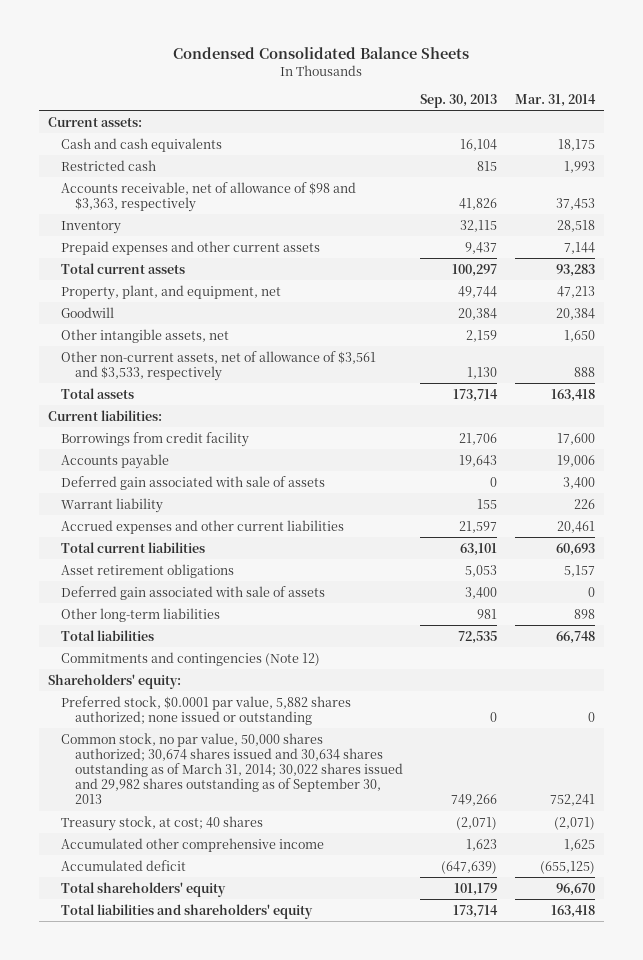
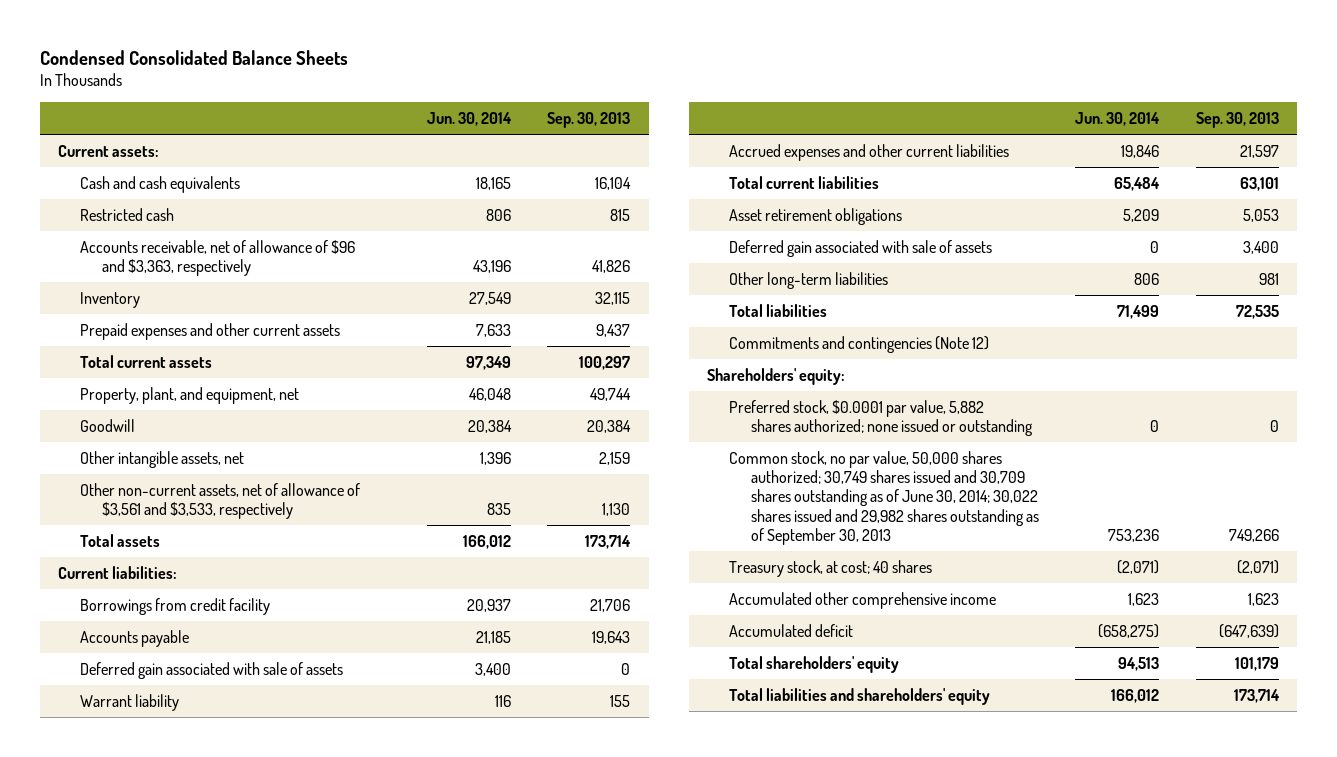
[515,93,597,107] Mar. 31, 2014 -> none
none -> [426,112,512,127] Jun. 30, 2014
[61,181,357,212] Accounts receivable, net of allowance of $98 and $3,363, respectively -> [80,239,356,277] Accounts receivable, net of allowance of $96 and $3,363, respectively
[61,732,403,805] Common stock, no par value, 50,000 shares authorized; 30,674 shares issued and 30,634 shares outstanding as of March 31, 2014; 30,022 shares issued and 29,982 shares outstanding as of September 30, 2013 -> [728,450,1039,545] Common stock, no par value, 50,000 shares authorized; 30,749 shares issued and 30,709 shares outstanding as of June 30, 2014; 30,022 shares issued and 29,982 shares outstanding as of September 30, 2013

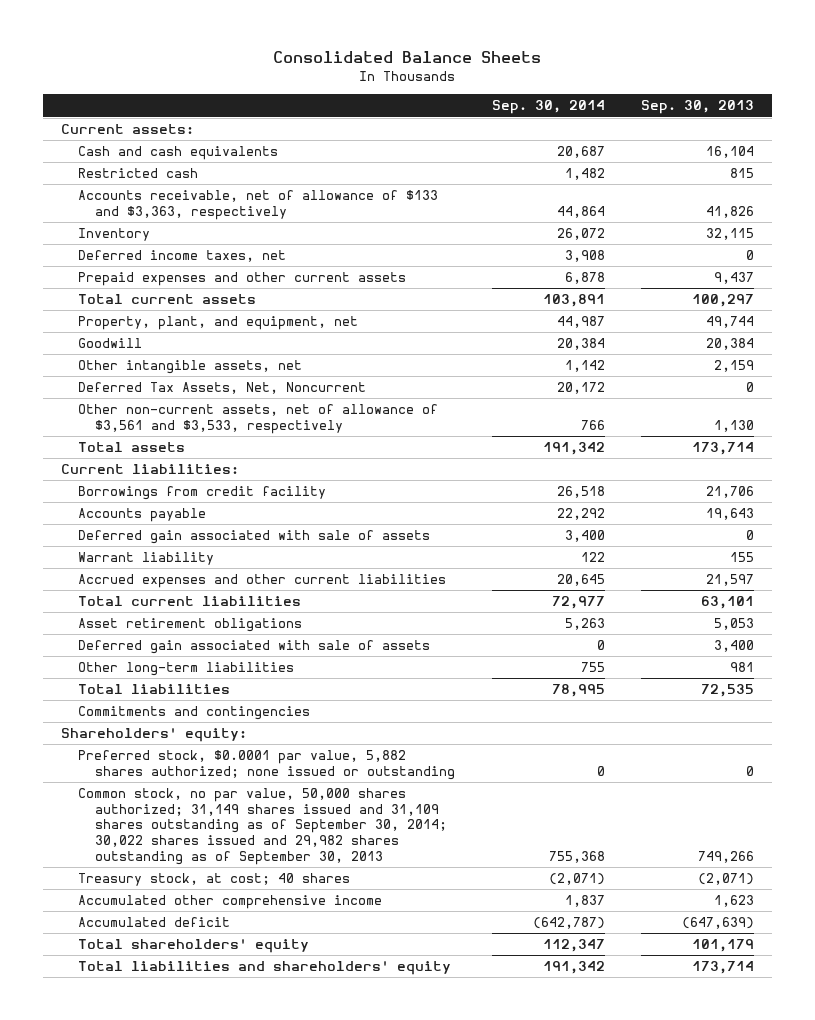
[39,49,348,65] Condensed Consolidated Balance Sheets -> [273,51,542,64] Consolidated Balance Sheets
[426,112,512,127] Jun. 30, 2014 -> none
none -> [491,100,605,115] Sep. 30, 2014
[80,239,356,277] Accounts receivable, net of allowance of $96 and $3,363, respectively -> [78,190,439,220] Accounts receivable, net of allowance of $133 and $3,363, respectively
none -> [78,250,287,263] Deferred income taxes, net
none -> [78,382,367,395] Deferred Tax Assets, Net, Noncurrent
[728,335,989,353] Commitments and contingencies (Note 12) -> [78,706,311,721] Commitments and contingencies
[728,450,1039,545] Common stock, no par value, 50,000 shares authorized; 30,749 shares issued and 30,709 shares outstanding as of June 30, 2014; 30,022 shares issued and 29,982 shares outstanding as of September 30, 2013 -> [78,788,448,865] Common stock, no par value, 50,000 shares authorized; 31,149 shares issued and 31,109 shares outstanding as of September 30, 2014; 30,022 shares issued and 29,982 shares outstanding as of September 30, 2013

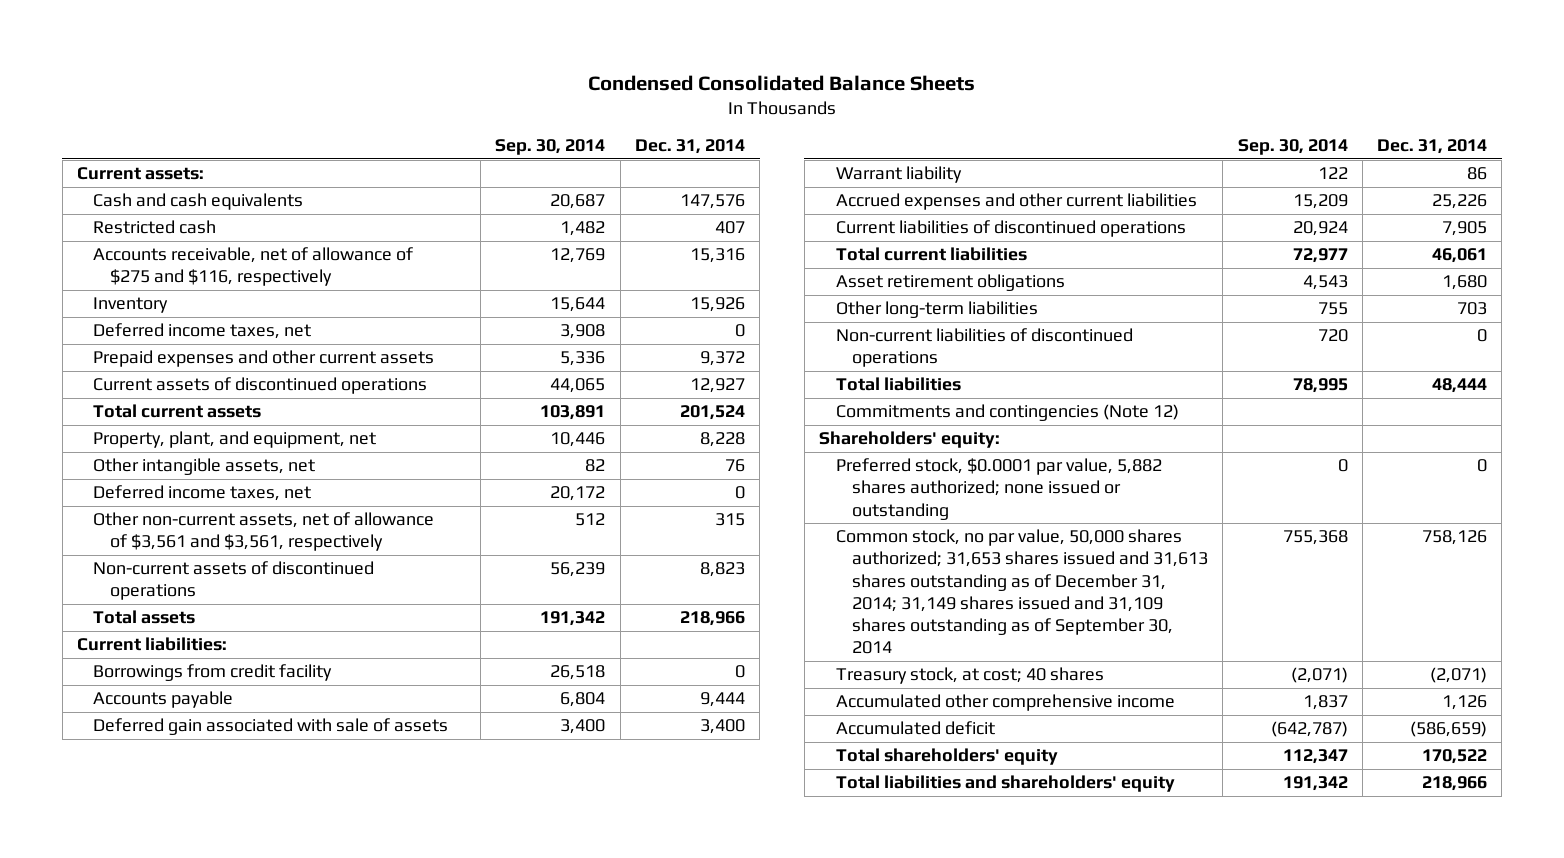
[273,51,542,64] Consolidated Balance Sheets -> [588,75,976,92] Condensed Consolidated Balance Sheets
[640,100,754,115] Sep. 30, 2013 -> none
none -> [634,139,745,155] Dec. 31, 2014
[78,190,439,220] Accounts receivable, net of allowance of $133 and $3,363, respectively -> [93,247,414,287] Accounts receivable, net of allowance of $275 and $116, respectively
[556,205,605,218] 44,864 -> [550,248,606,264] 12,769
[556,228,605,241] 26,072 -> [550,297,606,313] 15,644
[564,272,605,285] 6,878 -> [560,351,606,367] 5,336
none -> [93,377,428,395] Current assets of discontinued operations
[78,338,143,349] Goodwill -> none
[556,316,605,329] 44,987 -> [550,432,606,448] 10,446
[564,360,605,373] 1,142 -> [585,459,606,473] 82
[78,382,367,395] Deferred Tax Assets, Net, Noncurrent -> [93,485,312,502] Deferred income taxes, net
[78,404,439,434] Other non-current assets, net of allowance of $3,561 and $3,533, respectively -> [93,512,435,552] Other non-current assets, net of allowance of $3,561 and $3,561, respectively
[580,419,605,430] 766 -> [575,513,606,527] 512
none -> [93,561,375,601] Non-current assets of discontinued operations
[556,508,605,521] 22,292 -> [560,692,606,708] 6,804
[556,574,605,587] 20,645 -> [1292,194,1348,210] 15,209
none -> [835,220,1186,238] Current liabilities of discontinued operations
[78,640,431,655] Deferred gain associated with sale of assets -> none
[564,618,605,631] 5,263 -> [1302,275,1348,291] 4,543
none -> [835,328,1133,368] Non-current liabilities of discontinued operations
[78,706,311,721] Commitments and contingencies -> [835,404,1179,422] Commitments and contingencies (Note 12)
[78,788,448,865] Common stock, no par value, 50,000 shares authorized; 31,149 shares issued and 31,109 shares outstanding as of September 30, 2014; 30,022 shares issued and 29,982 shares outstanding as of September 30, 2013 -> [835,529,1209,655] Common stock, no par value, 50,000 shares authorized; 31,653 shares issued and 31,613 shares outstanding as of December 31, 2014; 31,149 shares issued and 31,109 shares outstanding as of September 30, 2014

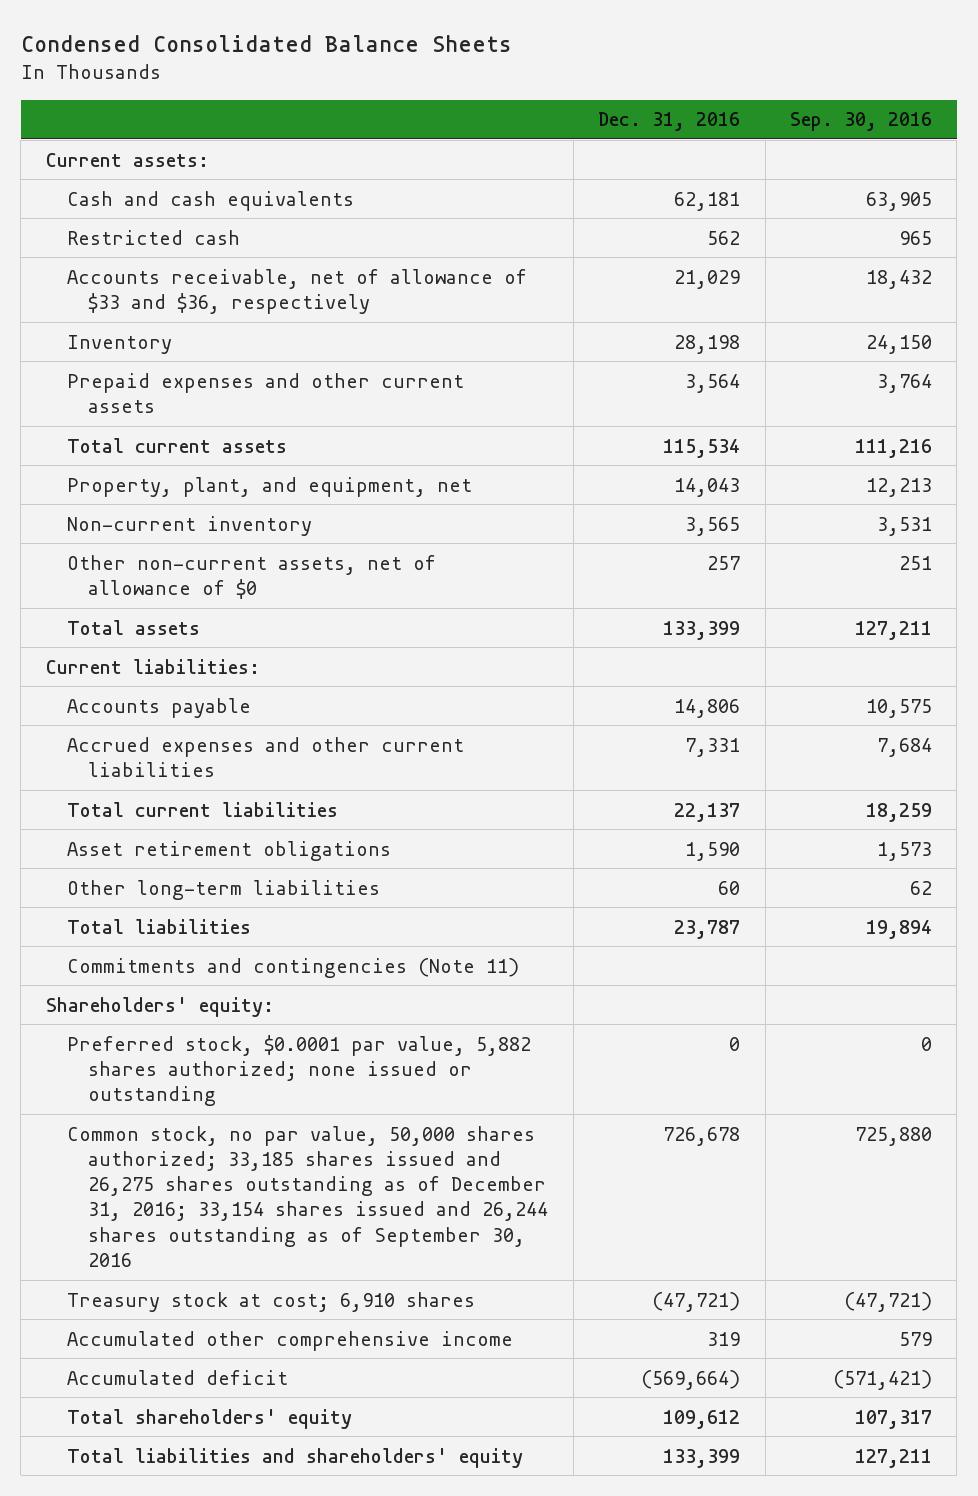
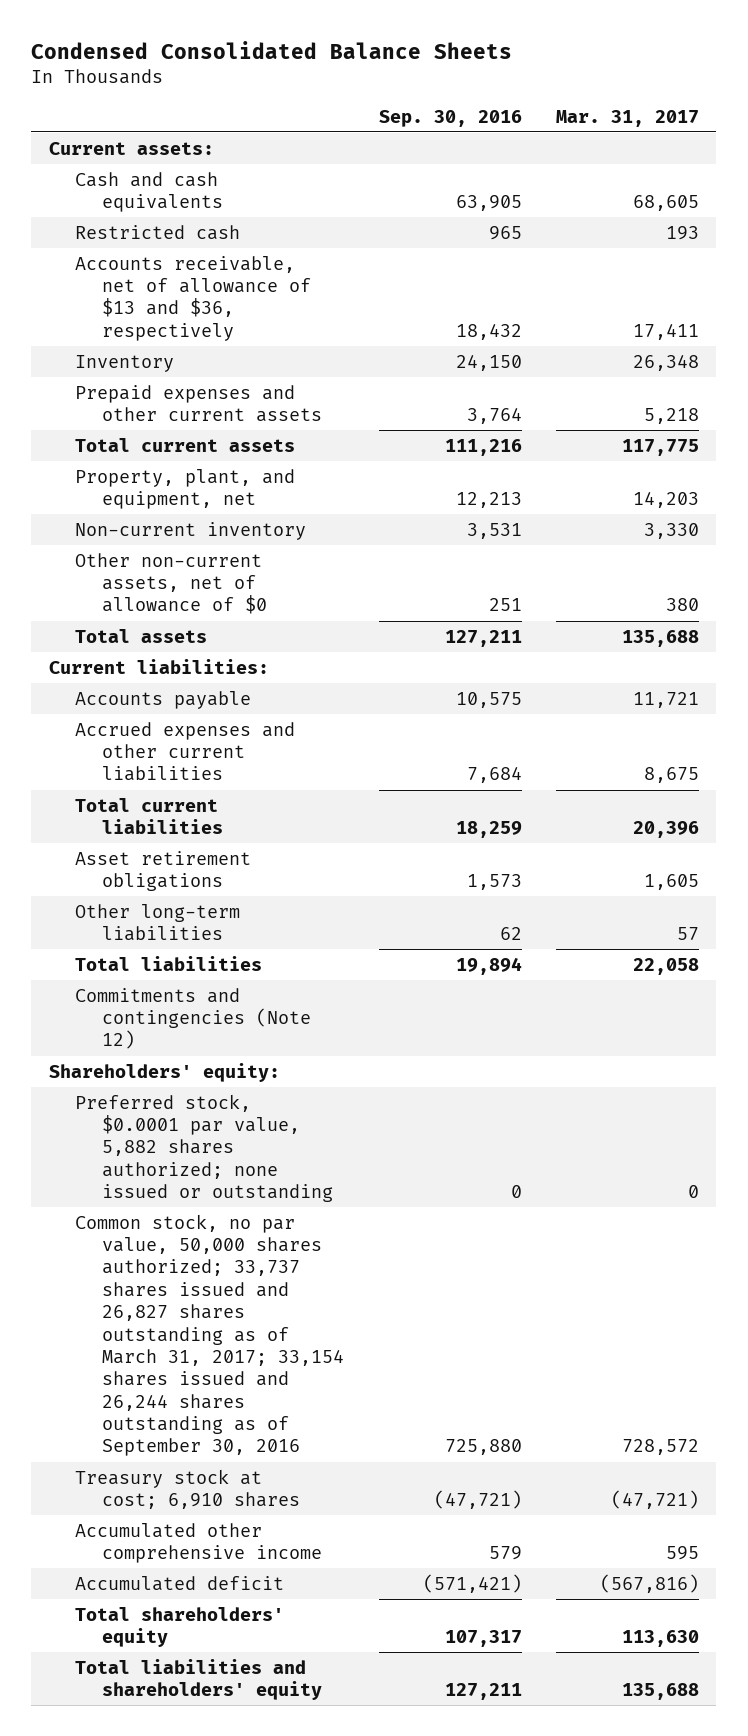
[598,112,741,132] Dec. 31, 2016 -> none
none -> [556,109,700,127] Mar. 31, 2017
[67,268,528,314] Accounts receivable, net of allowance of $33 and $36, respectively -> [75,255,312,341] Accounts receivable, net of allowance of $13 and $36, respectively
[67,957,520,978] Commitments and contingencies (Note 11) -> [75,987,312,1050] Commitments and contingencies (Note 12)
[67,1125,549,1268] Common stock, no par value, 50,000 shares authorized; 33,185 shares issued and 26,275 shares outstanding as of December 31, 2016; 33,154 shares issued and 26,244 shares outstanding as of September 30, 2016 -> [75,1213,345,1457] Common stock, no par value, 50,000 shares authorized; 33,737 shares issued and 26,827 shares outstanding as of March 31, 2017; 33,154 shares issued and 26,244 shares outstanding as of September 30, 2016

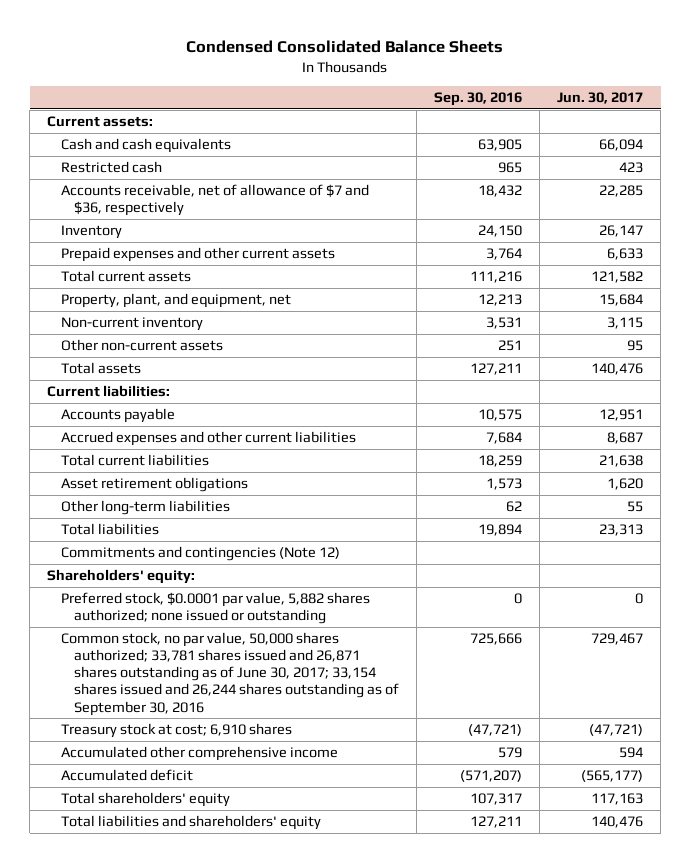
[556,109,700,127] Mar. 31, 2017 -> none
none -> [557,91,644,104] Jun. 30, 2017
[75,255,312,341] Accounts receivable, net of allowance of $13 and $36, respectively -> [60,183,369,217] Accounts receivable, net of allowance of $7 and $36, respectively
[75,552,268,615] Other non-current assets, net of allowance of $0 -> [60,338,223,351] Other non-current assets
[75,1213,345,1457] Common stock, no par value, 50,000 shares authorized; 33,737 shares issued and 26,827 shares outstanding as of March 31, 2017; 33,154 shares issued and 26,244 shares outstanding as of September 30, 2016 -> [60,631,400,716] Common stock, no par value, 50,000 shares authorized; 33,781 shares issued and 26,871 shares outstanding as of June 30, 2017; 33,154 shares issued and 26,244 shares outstanding as of September 30, 2016
[444,1439,522,1456] 725,880 -> [470,632,523,645] 725,666
[422,1573,522,1593] (571,421) -> [460,769,523,782] (571,207)

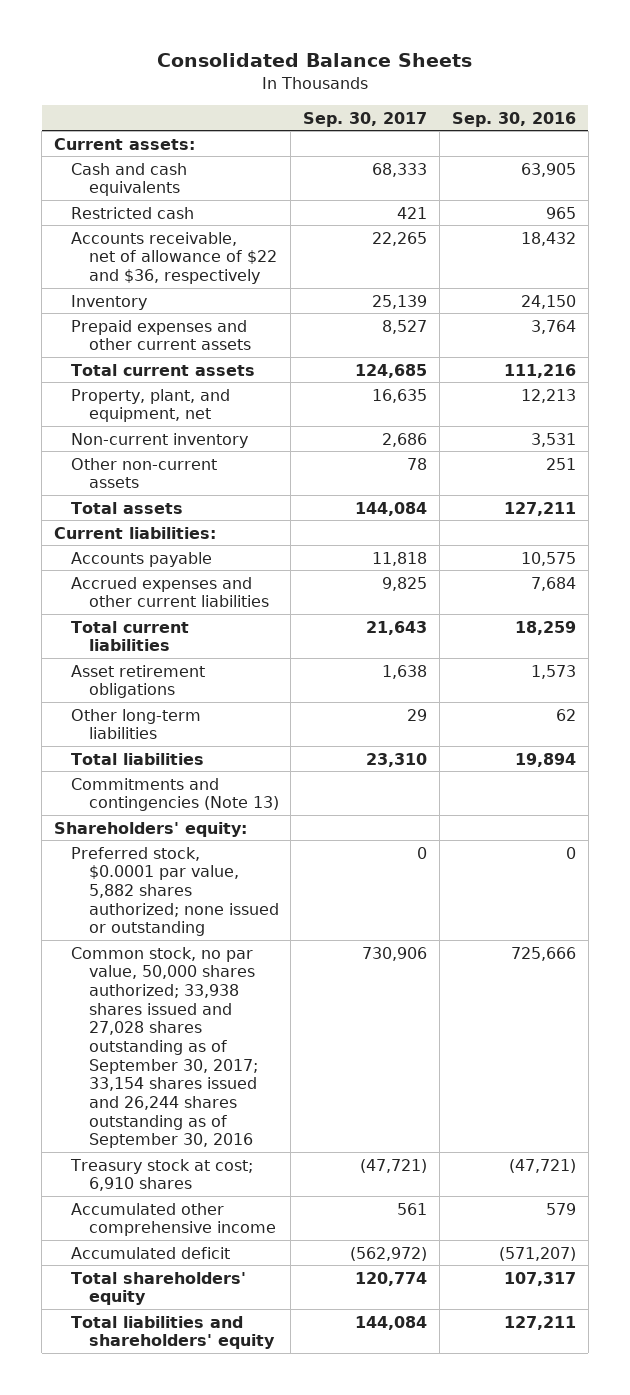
[186,40,504,54] Condensed Consolidated Balance Sheets -> [156,52,472,67] Consolidated Balance Sheets
[557,91,644,104] Jun. 30, 2017 -> none
none -> [303,111,428,127] Sep. 30, 2017
[60,183,369,217] Accounts receivable, net of allowance of $7 and $36, respectively -> [71,231,277,284] Accounts receivable, net of allowance of $22 and $36, respectively
[60,545,340,561] Commitments and contingencies (Note 12) -> [71,777,279,812] Commitments and contingencies (Note 13)
[60,631,400,716] Common stock, no par value, 50,000 shares authorized; 33,781 shares issued and 26,871 shares outstanding as of June 30, 2017; 33,154 shares issued and 26,244 shares outstanding as of September 30, 2016 -> [71,946,258,1149] Common stock, no par value, 50,000 shares authorized; 33,938 shares issued and 27,028 shares outstanding as of September 30, 2017; 33,154 shares issued and 26,244 shares outstanding as of September 30, 2016

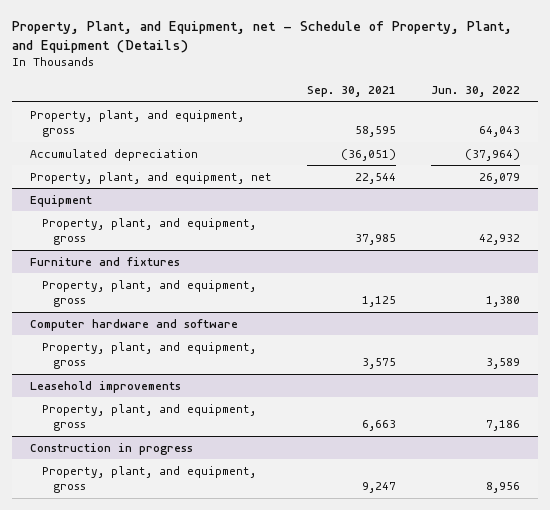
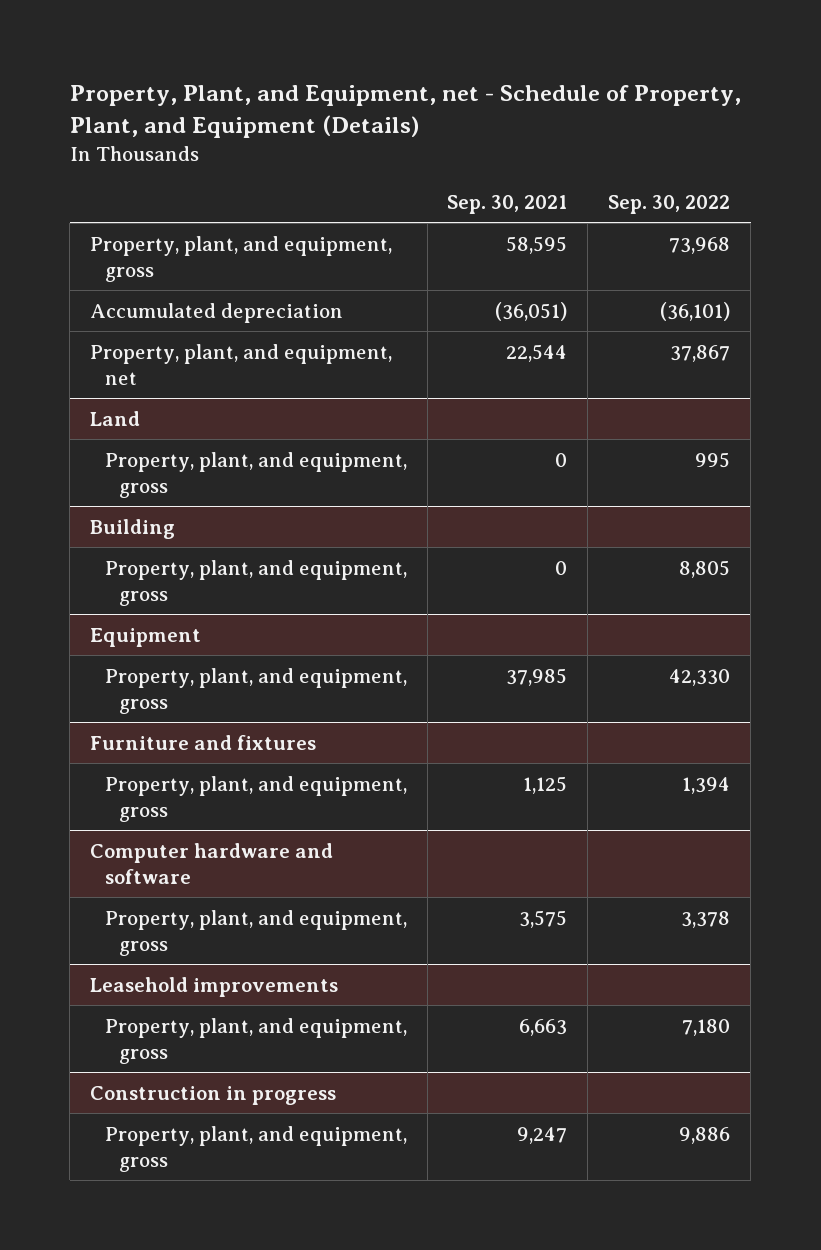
[431,86,521,98] Jun. 30, 2022 -> none
none -> [608,194,731,214] Sep. 30, 2022
none -> [90,410,141,426] Land
none -> [104,451,407,498] Property, plant, and equipment, gross
none -> [90,518,176,539] Building
none -> [104,559,407,606] Property, plant, and equipment, gross

